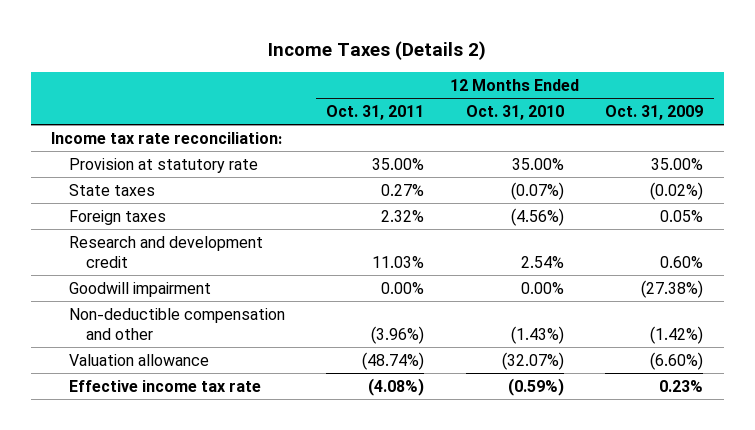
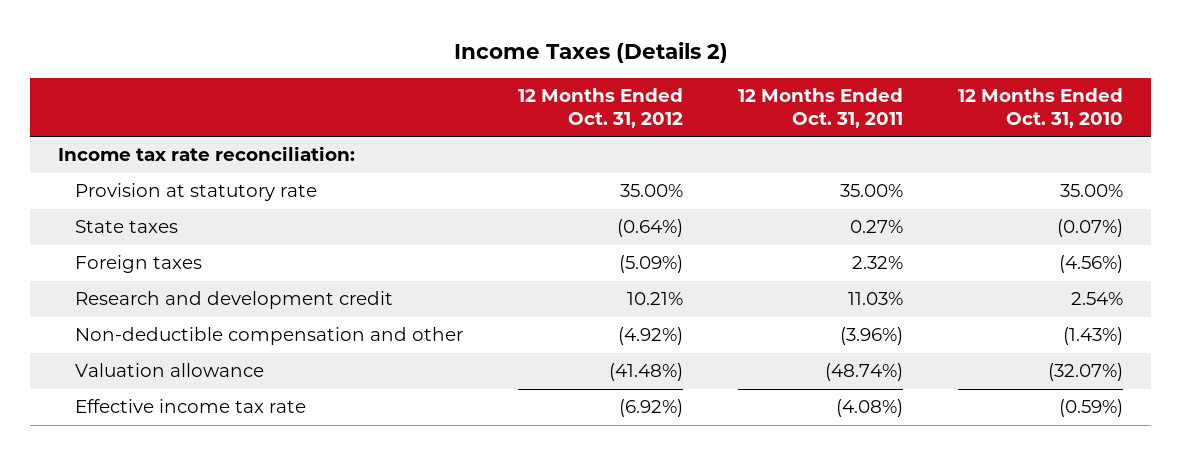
[605,104,704,120] Oct. 31, 2009 -> none
none -> [517,87,683,129] 12 Months Ended Oct. 31, 2012
[68,281,211,297] Goodwill impairment -> none

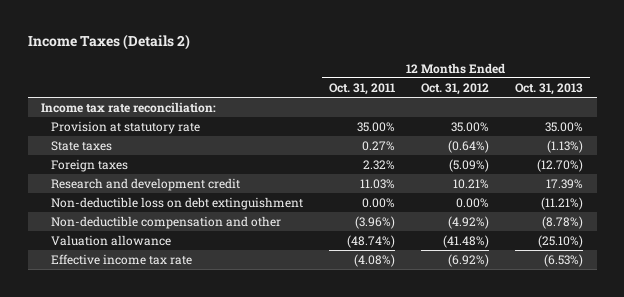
[958,87,1124,129] 12 Months Ended Oct. 31, 2010 -> none
none -> [515,83,584,96] Oct. 31, 2013
none -> [50,197,303,211] Non-deductible loss on debt extinguishment

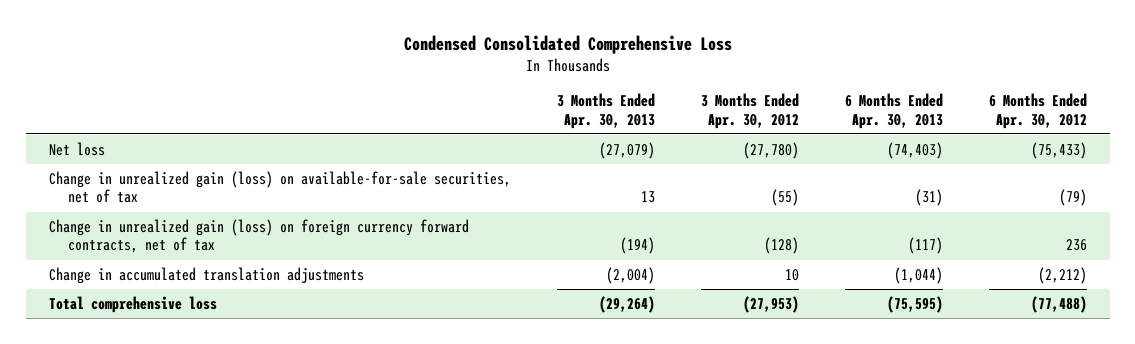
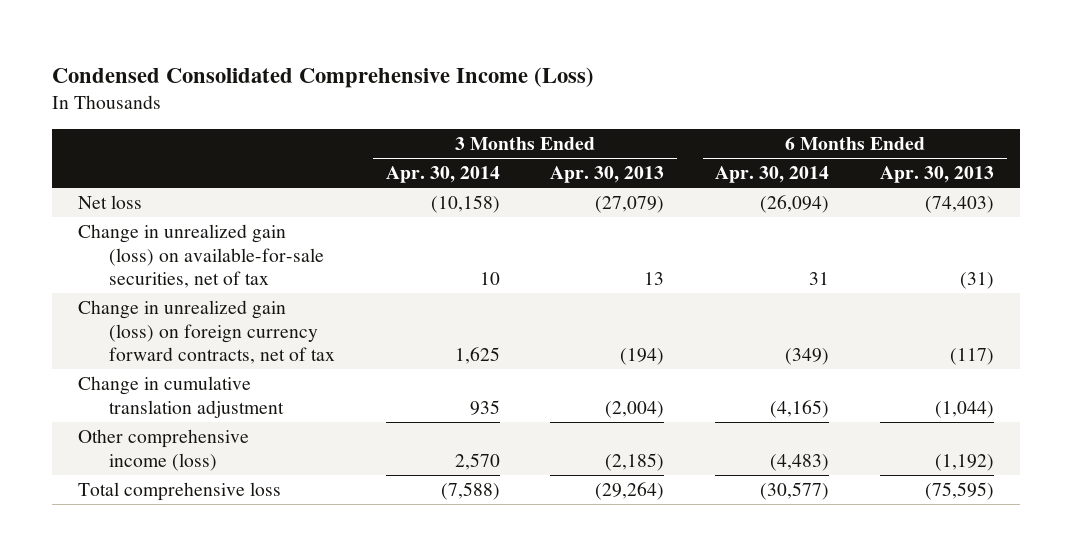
[403,34,732,54] Condensed Consolidated Comprehensive Loss -> [52,66,595,88] Condensed Consolidated Comprehensive Income (Loss)
[700,93,799,129] 3 Months Ended Apr. 30, 2012 -> none
[988,93,1087,129] 6 Months Ended Apr. 30, 2012 -> none
none -> [385,166,500,184] Apr. 30, 2014
none -> [715,166,830,184] Apr. 30, 2014
[48,267,364,285] Change in accumulated translation adjustments -> [77,376,284,418] Change in cumulative translation adjustment
none -> [77,429,249,471] Other comprehensive income (loss)

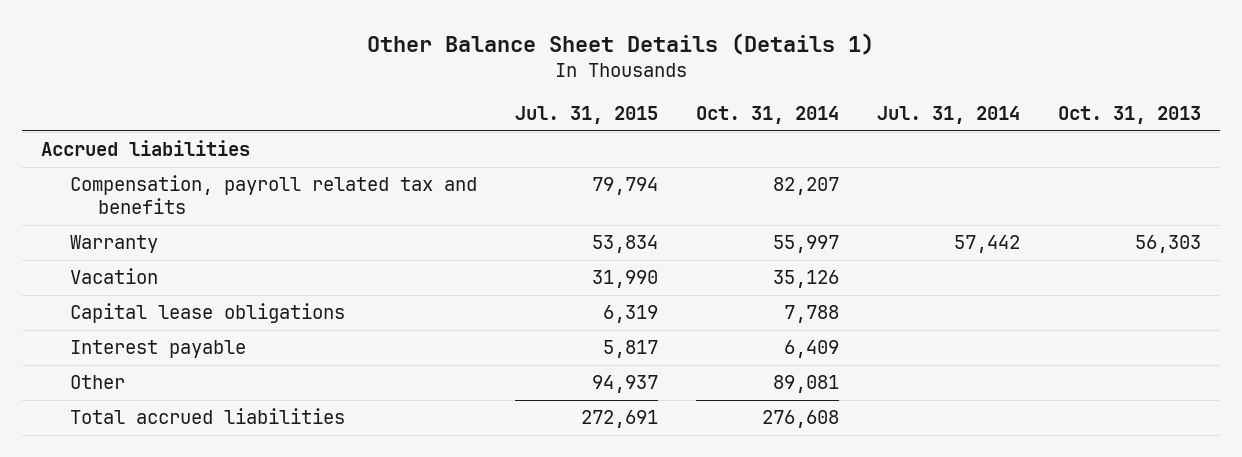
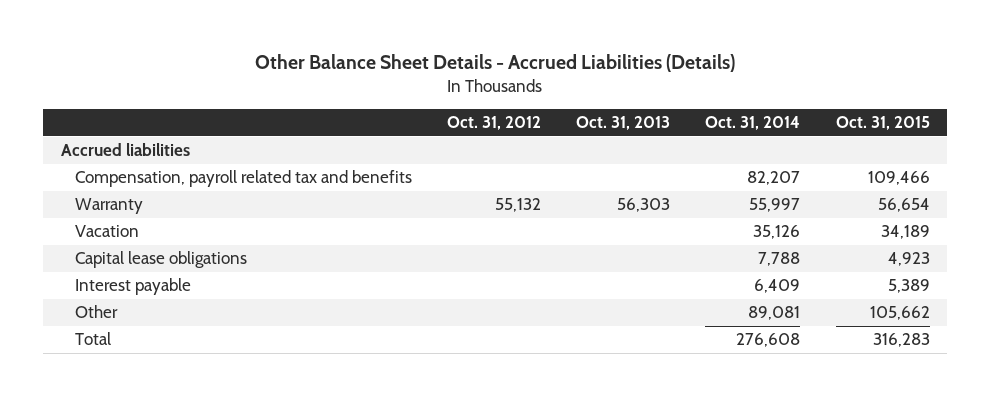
[367,32,875,55] Other Balance Sheet Details (Details 1) -> [255,54,736,73] Other Balance Sheet Details - Accrued Liabilities (Details)
[514,106,658,125] Jul. 31, 2015 -> none
[876,106,1020,125] Jul. 31, 2014 -> none
none -> [447,116,542,131] Oct. 31, 2012
none -> [835,116,930,131] Oct. 31, 2015
[69,408,345,425] Total accrued liabilities -> [74,332,111,346] Total

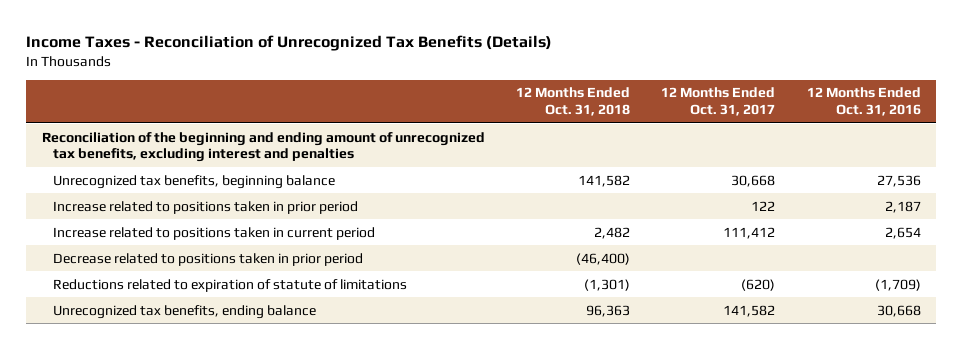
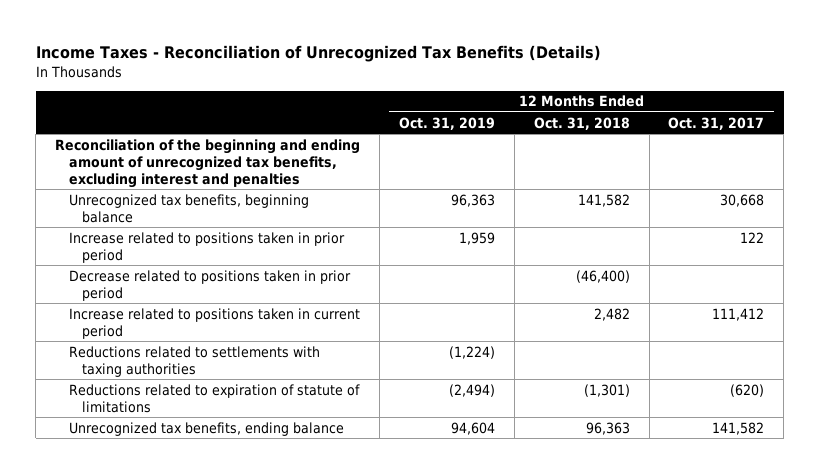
[806,87,921,117] 12 Months Ended Oct. 31, 2016 -> none
none -> [398,116,495,130] Oct. 31, 2019
[52,226,375,240] Increase related to positions taken in current period -> [68,307,360,339] Increase related to positions taken in current period
none -> [68,345,320,377] Reductions related to settlements with taxing authorities

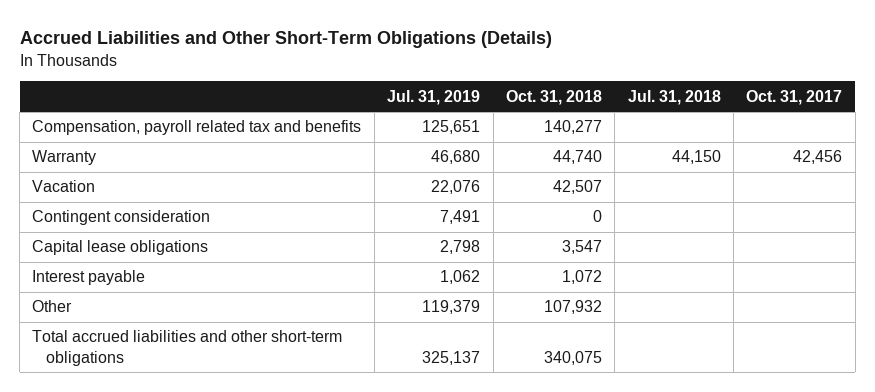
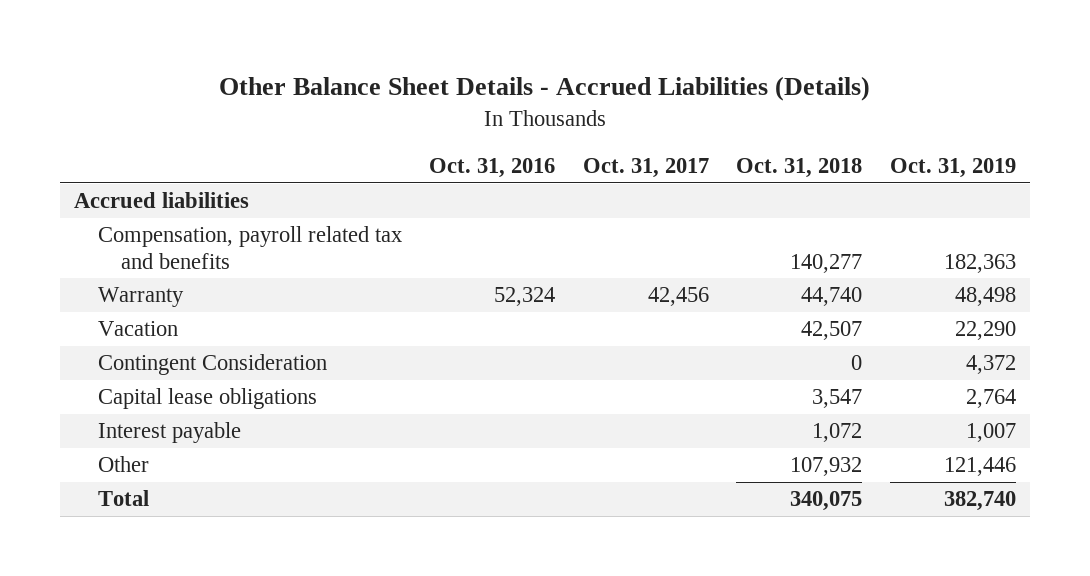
[19,31,552,49] Accrued Liabilities and Other Short-Term Obligations (Details) -> [219,76,871,102] Other Balance Sheet Details - Accrued Liabilities (Details)
[387,89,481,105] Jul. 31, 2019 -> none
[627,89,721,105] Jul. 31, 2018 -> none
none -> [429,158,556,179] Oct. 31, 2016
none -> [890,158,1017,179] Oct. 31, 2019
none -> [73,192,249,209] Accrued liabilities
[32,210,211,226] Contingent consideration -> [97,354,327,376] Contingent Consideration
[32,330,343,366] Total accrued liabilities and other short-term obligations -> [97,490,149,507] Total

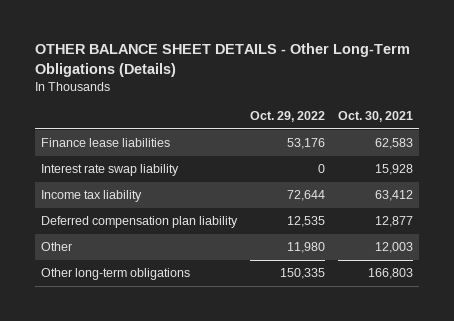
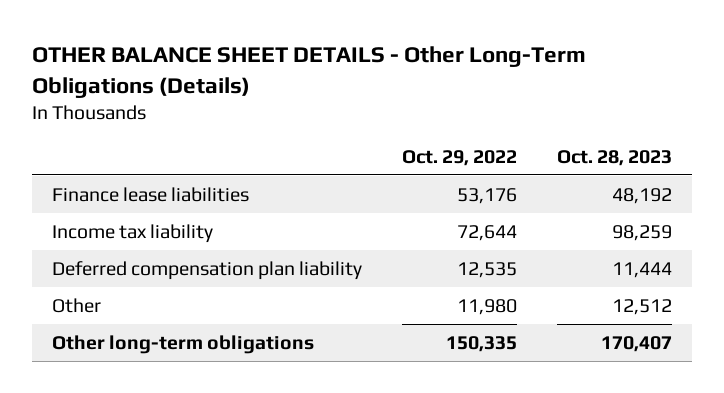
[337,111,413,123] Oct. 30, 2021 -> none
none -> [556,149,672,166] Oct. 28, 2023
[41,164,180,177] Interest rate swap liability -> none

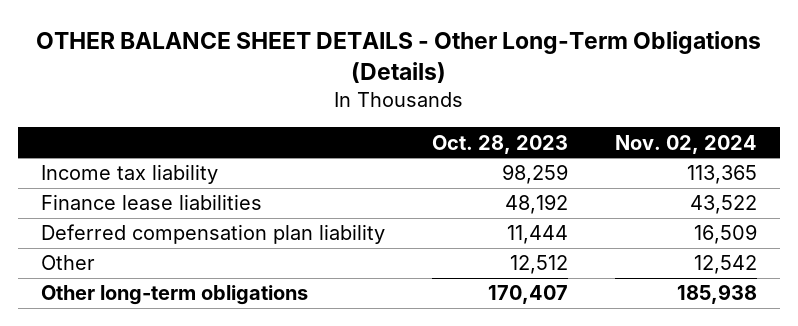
[402,149,518,166] Oct. 29, 2022 -> none
none -> [614,134,757,154] Nov. 02, 2024
[52,186,250,202] Finance lease liabilities -> [41,194,263,211] Finance lease liabilities

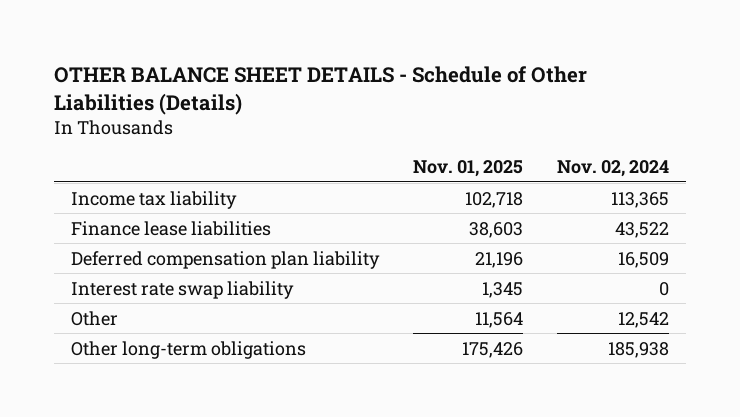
[35,31,761,84] OTHER BALANCE SHEET DETAILS - Other Long-Term Obligations (Details) -> [54,65,588,115] OTHER BALANCE SHEET DETAILS - Schedule of Other Liabilities (Details)
[431,134,568,154] Oct. 28, 2023 -> none
none -> [413,160,524,178] Nov. 01, 2025
none -> [71,280,295,299] Interest rate swap liability

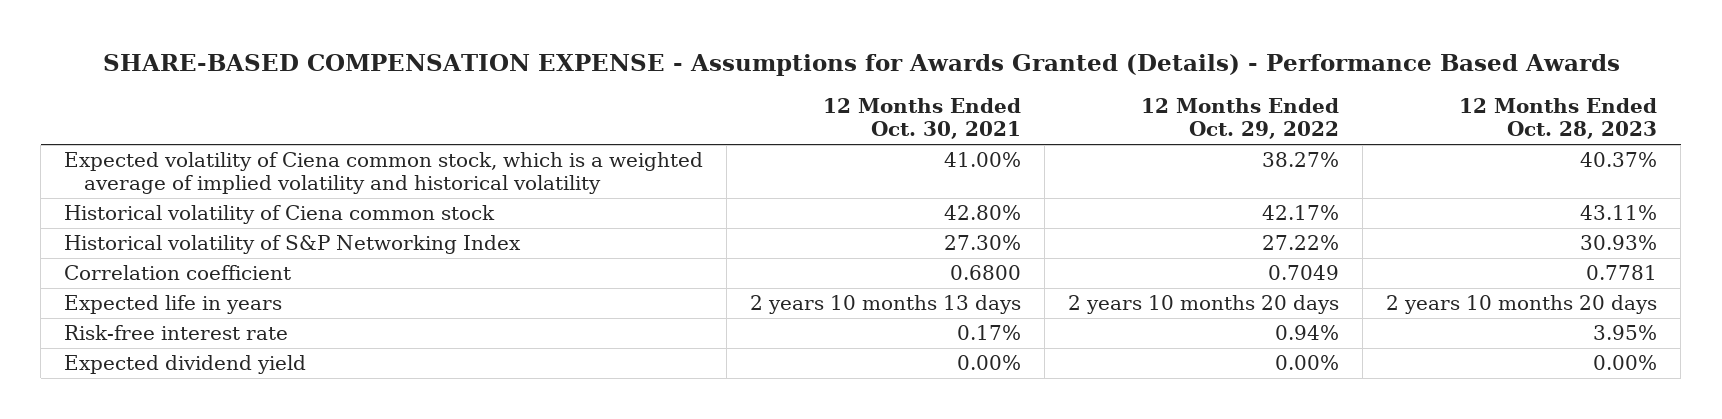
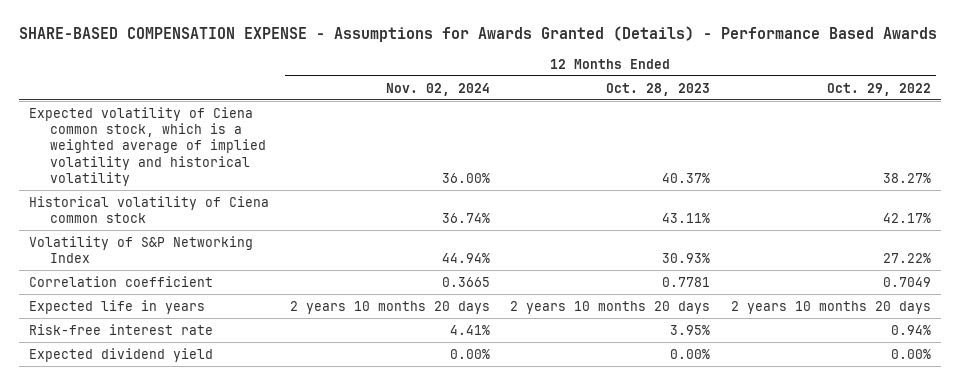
[823,98,1022,140] 12 Months Ended Oct. 30, 2021 -> none
none -> [385,82,490,96] Nov. 02, 2024
[64,235,522,255] Historical volatility of S&P Networking Index -> [29,235,254,264] Volatility of S&P Networking Index

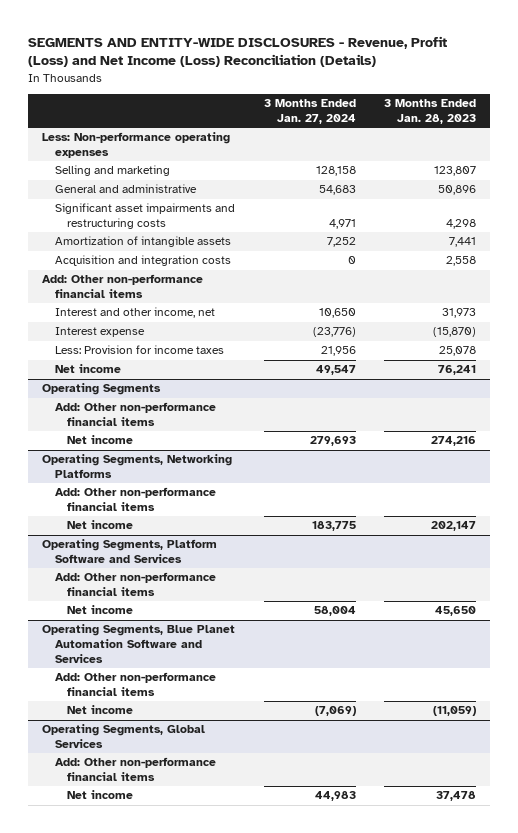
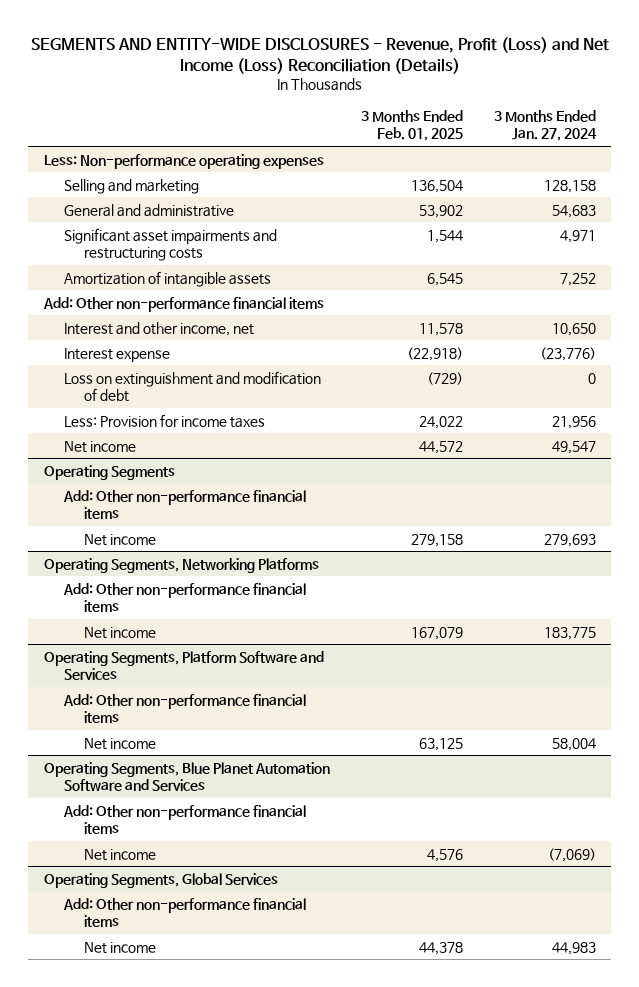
[383,98,476,124] 3 Months Ended Jan. 28, 2023 -> none
none -> [360,109,463,142] 3 Months Ended Feb. 01, 2025
[54,255,231,267] Acquisition and integration costs -> none
none -> [63,370,321,403] Loss on extinguishment and modification of debt

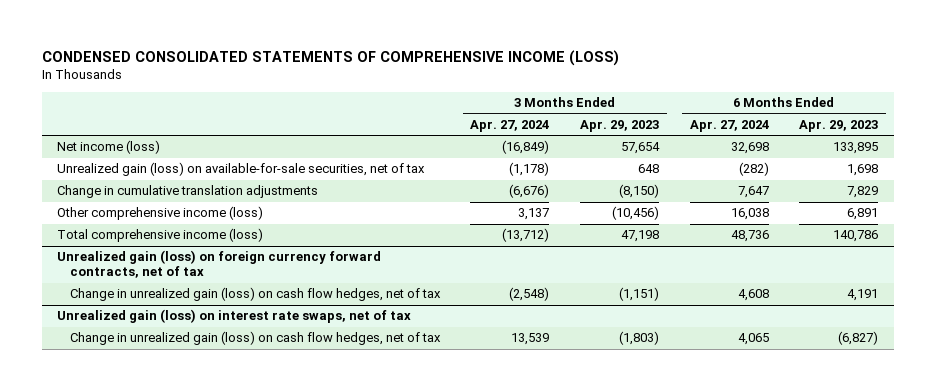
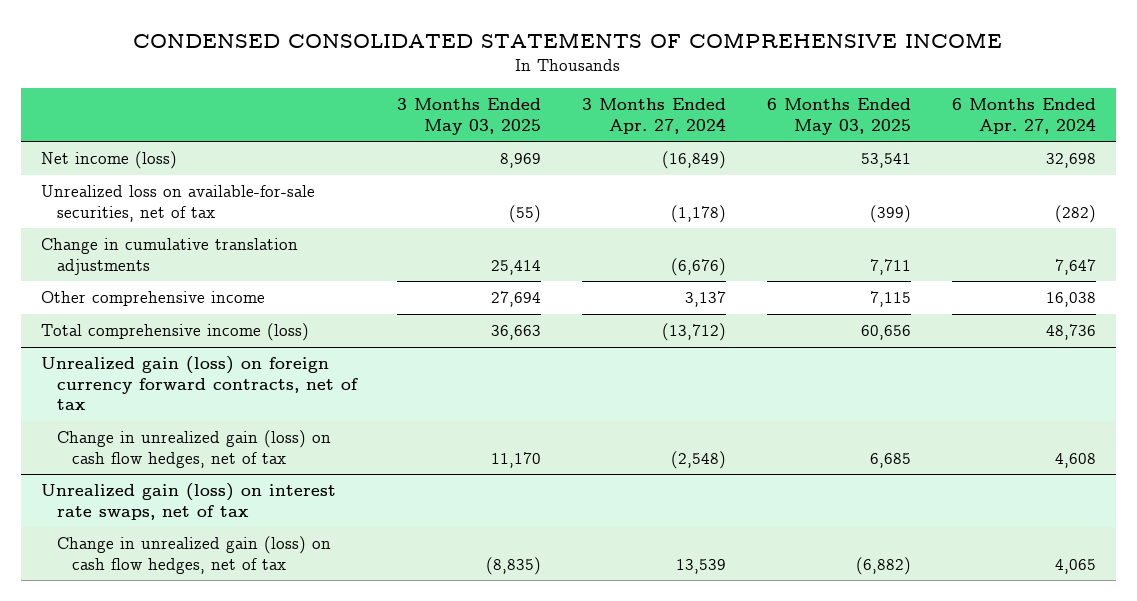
[41,49,619,66] CONDENSED CONSOLIDATED STATEMENTS OF COMPREHENSIVE INCOME (LOSS) -> [133,31,1003,48] CONDENSED CONSOLIDATED STATEMENTS OF COMPREHENSIVE INCOME
[580,119,660,132] Apr. 29, 2023 -> none
[799,119,879,132] Apr. 29, 2023 -> none
none -> [397,98,542,135] 3 Months Ended May 03, 2025
none -> [766,98,911,135] 6 Months Ended May 03, 2025
[57,162,426,177] Unrealized gain (loss) on available-for-sale securities, net of tax -> [41,185,316,222] Unrealized loss on available-for-sale securities, net of tax
[57,206,264,221] Other comprehensive income (loss) -> [41,291,266,307] Other comprehensive income

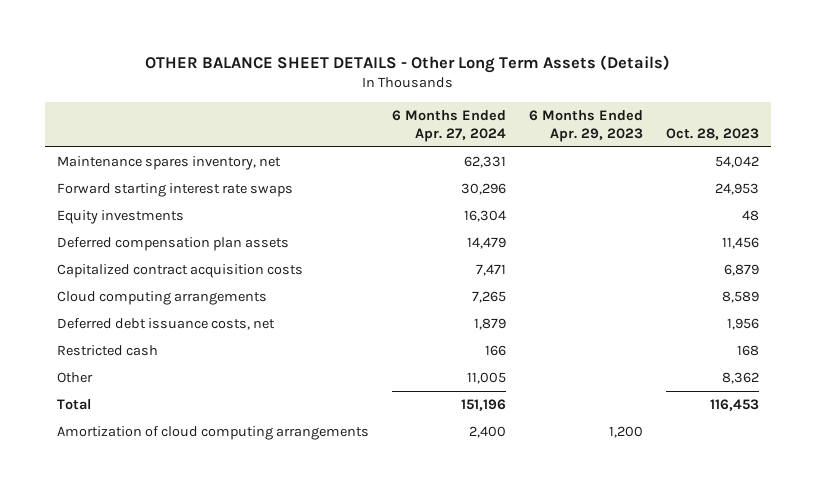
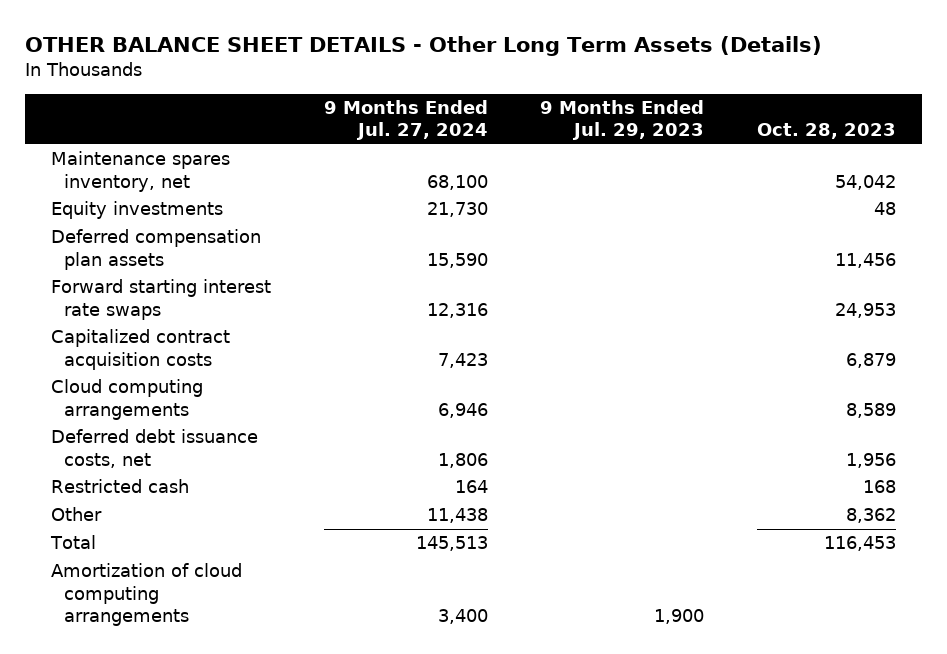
[392,109,507,143] 6 Months Ended Apr. 27, 2024 -> none
[529,109,644,143] 6 Months Ended Apr. 29, 2023 -> none
none -> [323,100,488,141] 9 Months Ended Jul. 27, 2024
none -> [540,100,705,141] 9 Months Ended Jul. 29, 2023
[56,182,293,197] Forward starting interest rate swaps -> [51,279,272,320] Forward starting interest rate swaps

